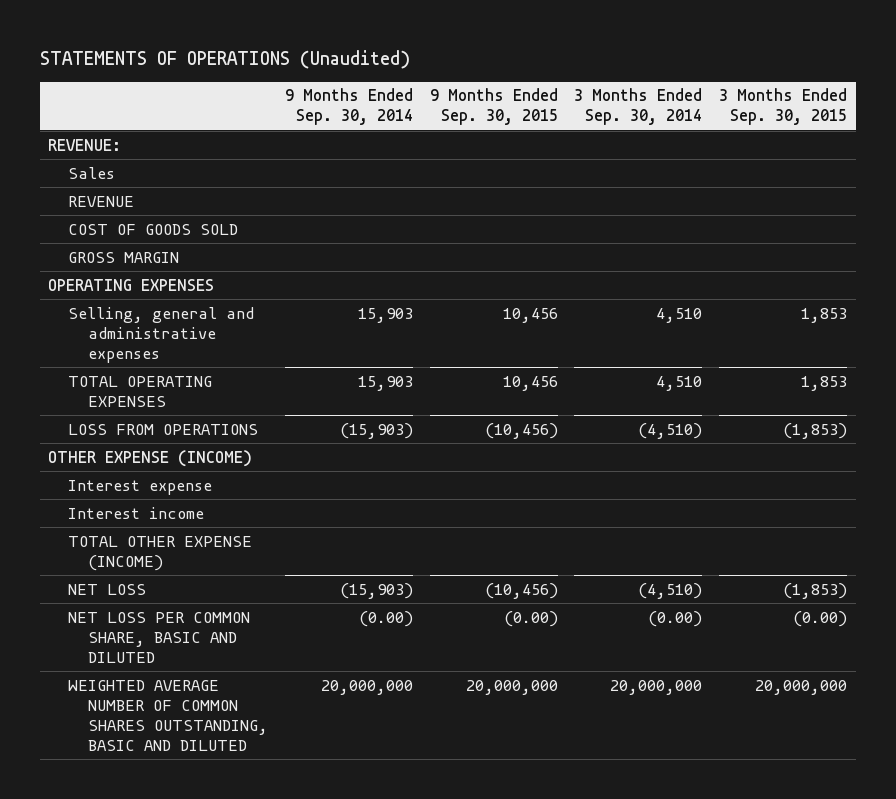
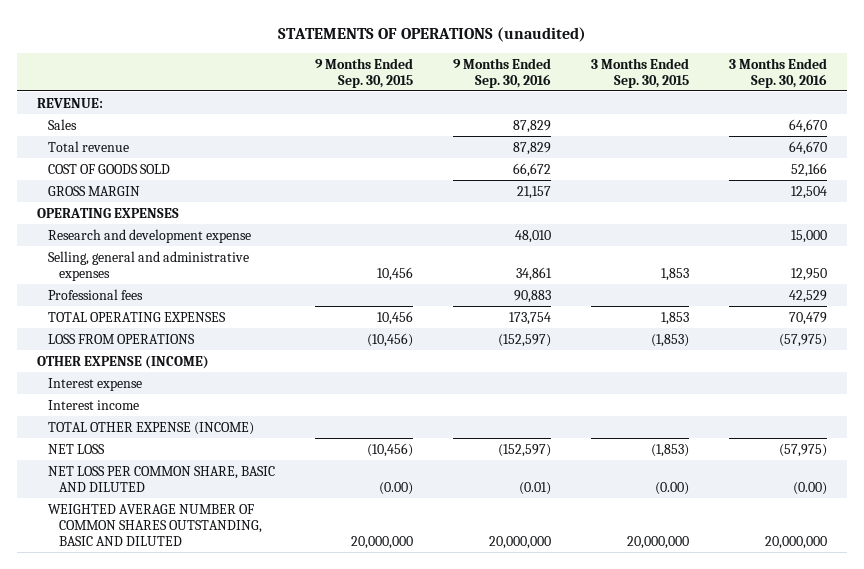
[39,50,410,70] STATEMENTS OF OPERATIONS (Unaudited) -> [278,26,587,42] STATEMENTS OF OPERATIONS (unaudited)
[284,88,413,126] 9 Months Ended Sep. 30, 2014 -> none
[574,88,703,126] 3 Months Ended Sep. 30, 2014 -> none
none -> [453,57,552,88] 9 Months Ended Sep. 30, 2016
none -> [729,57,828,88] 3 Months Ended Sep. 30, 2016
[68,195,135,207] REVENUE -> [47,140,129,152] Total revenue
none -> [47,228,251,243] Research and development expense
none -> [47,288,143,300] Professional fees

